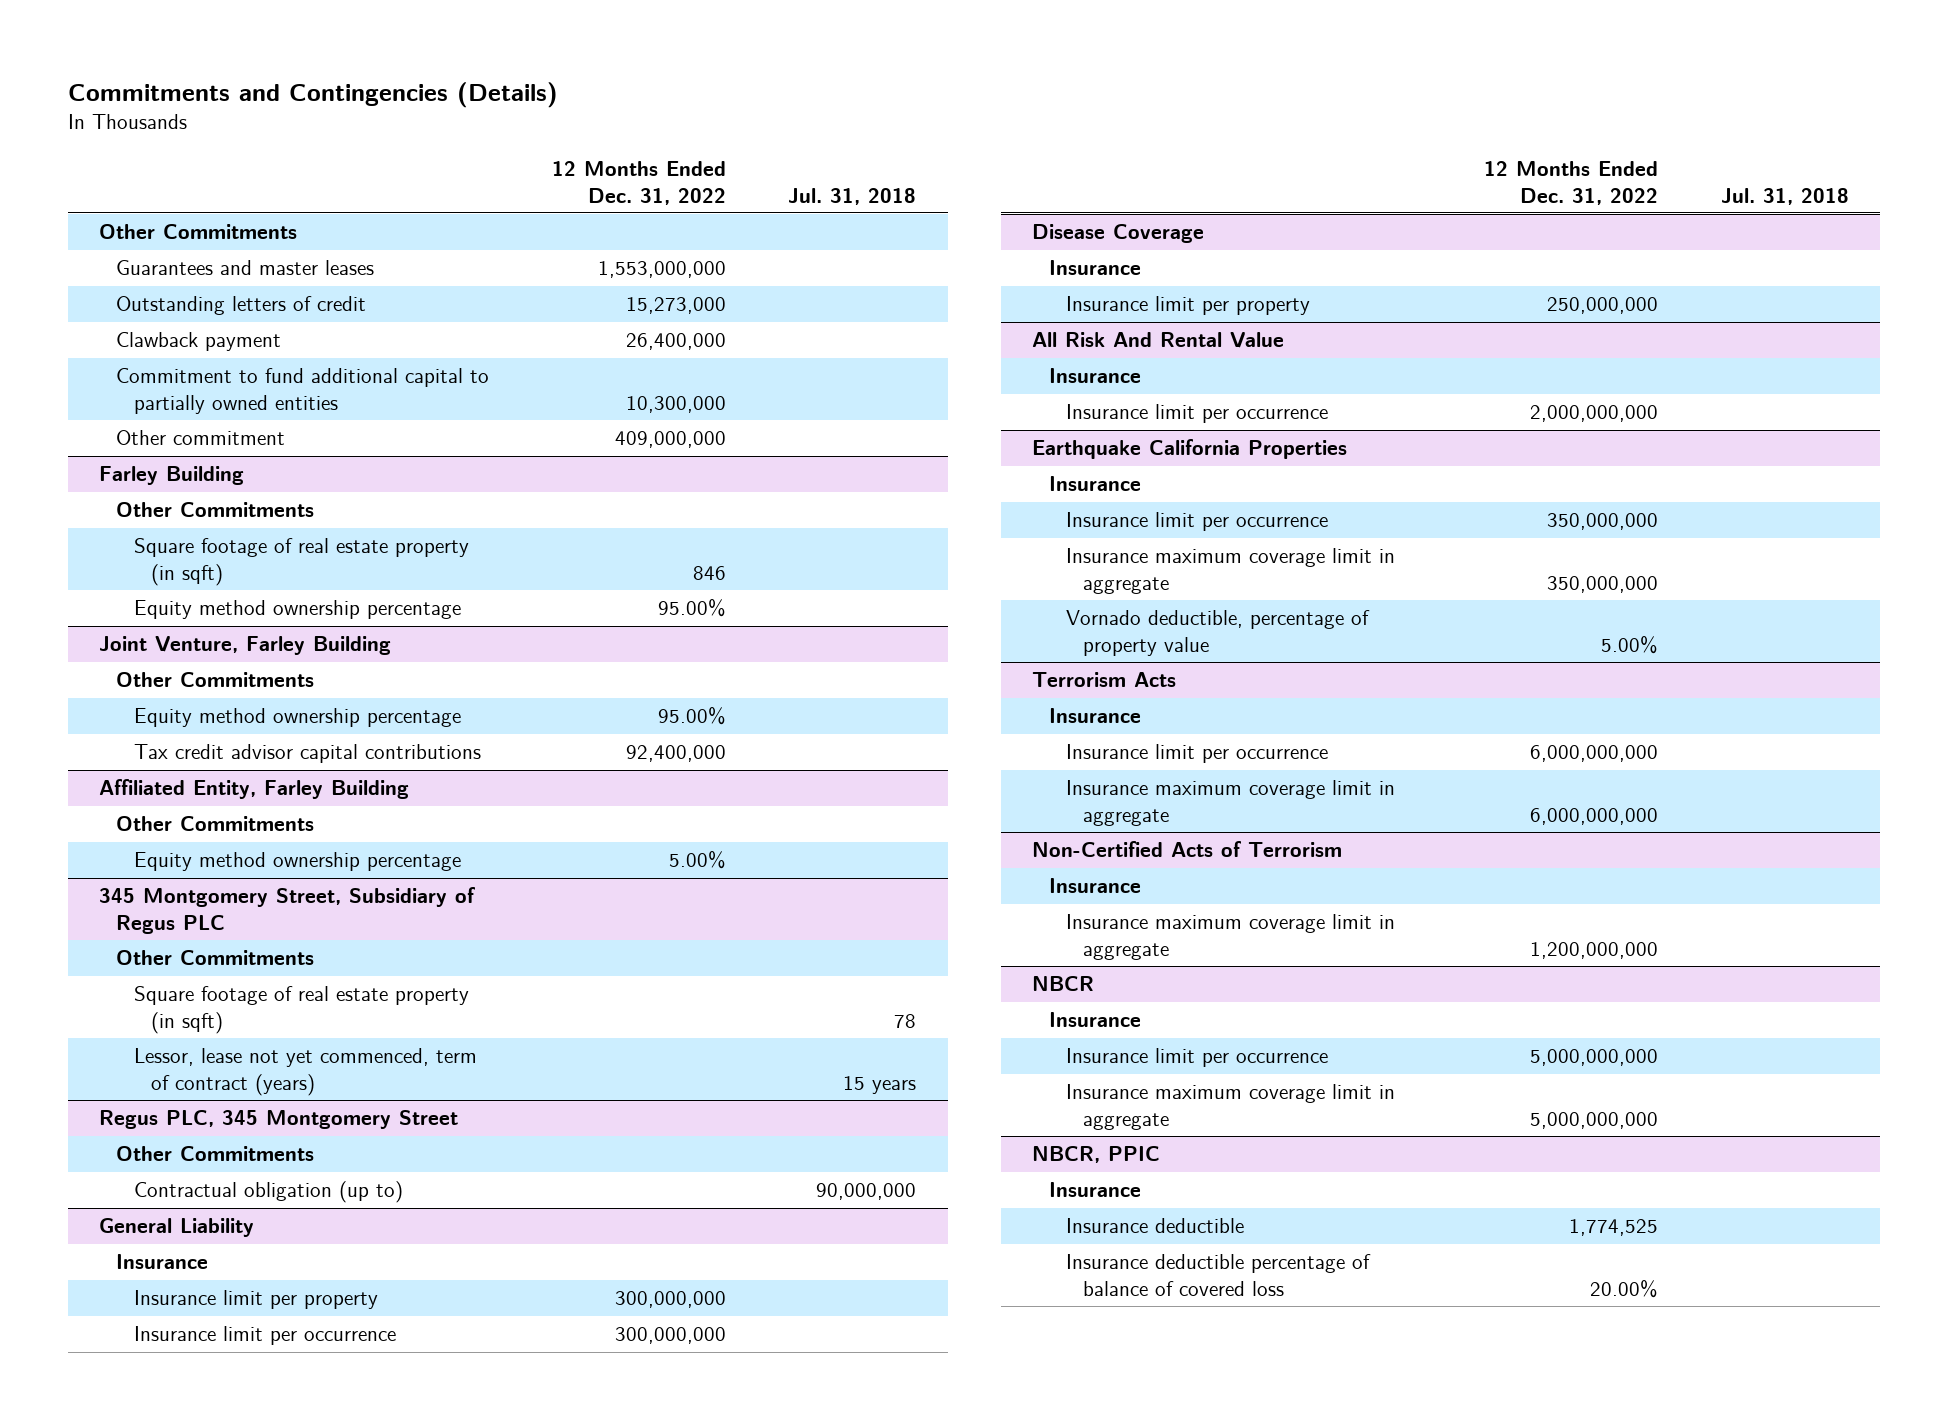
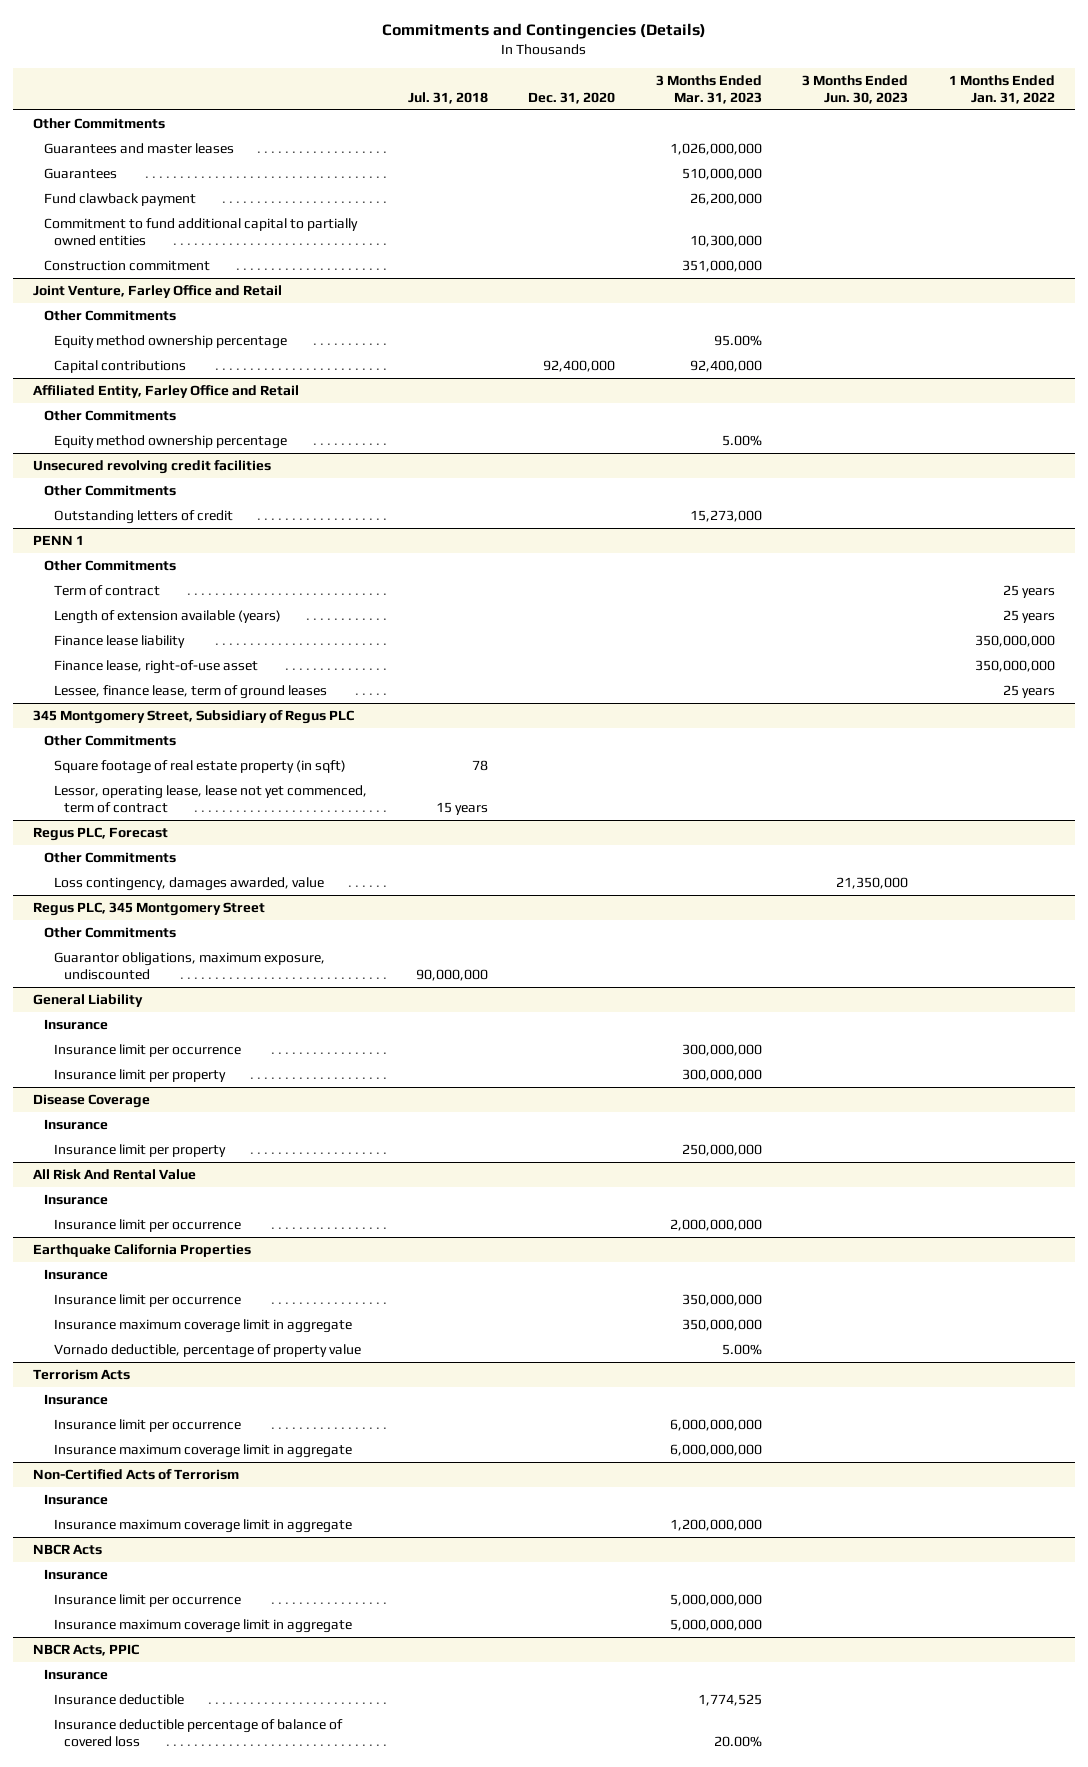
[551,160,726,205] 12 Months Ended Dec. 31, 2022 -> none
none -> [528,91,616,104] Dec. 31, 2020
none -> [655,75,762,104] 3 Months Ended Mar. 31, 2023
none -> [802,75,909,104] 3 Months Ended Jun. 30, 2023
none -> [948,75,1055,104] 1 Months Ended Jan. 31, 2022
[116,296,367,316] Outstanding letters of credit -> none
none -> [43,167,117,179] Guarantees
[116,332,282,352] Clawback payment -> [43,192,196,206] Fund clawback payment
[99,466,245,486] Farley Building -> none
[116,502,315,518] Other Commitments -> none
[133,538,469,586] Square footage of real estate property (in sqft) -> none
[133,600,461,620] Equity method ownership percentage -> none
[99,636,392,656] Joint Venture, Farley Building -> none
[116,672,315,688] Other Commitments -> none
[133,708,461,728] Equity method ownership percentage -> none
[133,744,481,764] Tax credit advisor capital contributions -> none
[99,779,410,800] Affiliated Entity, Farley Building -> none
[116,816,315,832] Other Commitments -> none
[133,852,461,872] Equity method ownership percentage -> none
[116,430,286,446] Other commitment -> [43,259,210,271] Construction commitment
none -> [33,284,283,298] Joint Venture, Farley Office and Retail
none -> [43,309,176,321] Other Commitments
none -> [54,334,288,349] Equity method ownership percentage
none -> [54,359,187,373] Capital contributions
none -> [33,384,300,398] Affiliated Entity, Farley Office and Retail
none -> [43,409,176,421] Other Commitments
none -> [54,434,288,449] Equity method ownership percentage
none -> [33,459,272,474] Unsecured revolving credit facilities
none -> [43,484,176,496] Other Commitments
none -> [54,509,234,524] Outstanding letters of credit
none -> [33,534,85,545] PENN 1
none -> [43,559,176,571] Other Commitments
none -> [54,584,161,596] Term of contract
none -> [54,609,282,624] Length of extension available (years)
none -> [54,634,186,648] Finance lease liability
none -> [54,659,259,674] Finance lease, right-of-use asset
none -> [54,684,328,699] Lessee, finance lease, term of ground leases
[133,1048,477,1096] Lessor, lease not yet commenced, term of contract (years) -> [54,784,368,813] Lessor, operating lease, lease not yet commenced, term of contract
none -> [33,826,169,841] Regus PLC, Forecast
none -> [43,851,176,863] Other Commitments
none -> [54,876,325,891] Loss contingency, damages awarded, value
[133,1181,403,1204] Contractual obligation (up to) -> [54,951,326,980] Guarantor obligations, maximum exposure, undiscounted
[133,1290,378,1310] Insurance limit per property -> [54,1068,227,1082] Insurance limit per property
[1031,976,1094,992] NBCR -> [33,1543,103,1555] NBCR Acts
[1031,1146,1160,1164] NBCR, PPIC -> [33,1643,140,1656] NBCR Acts, PPIC

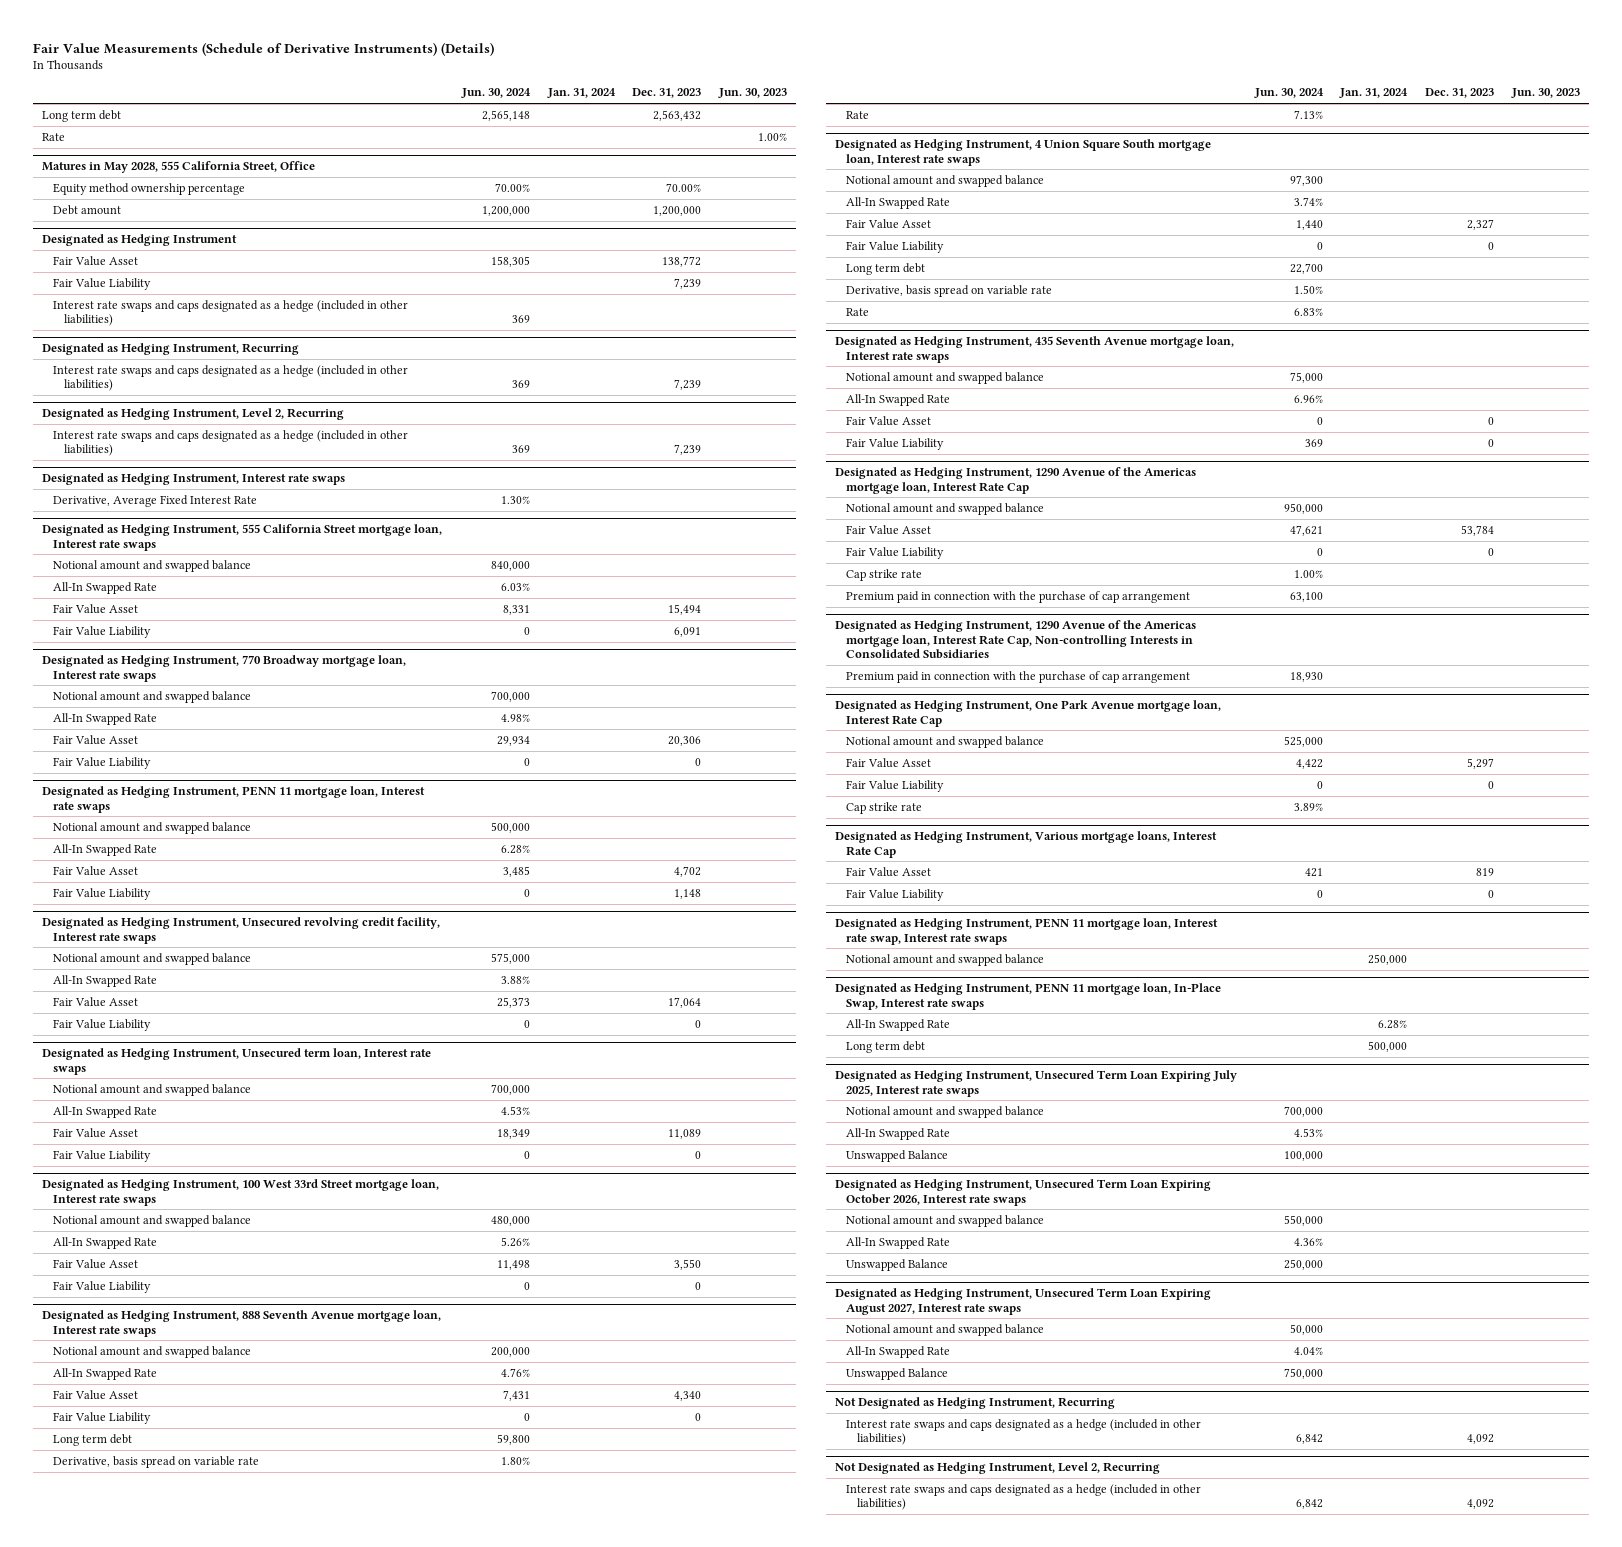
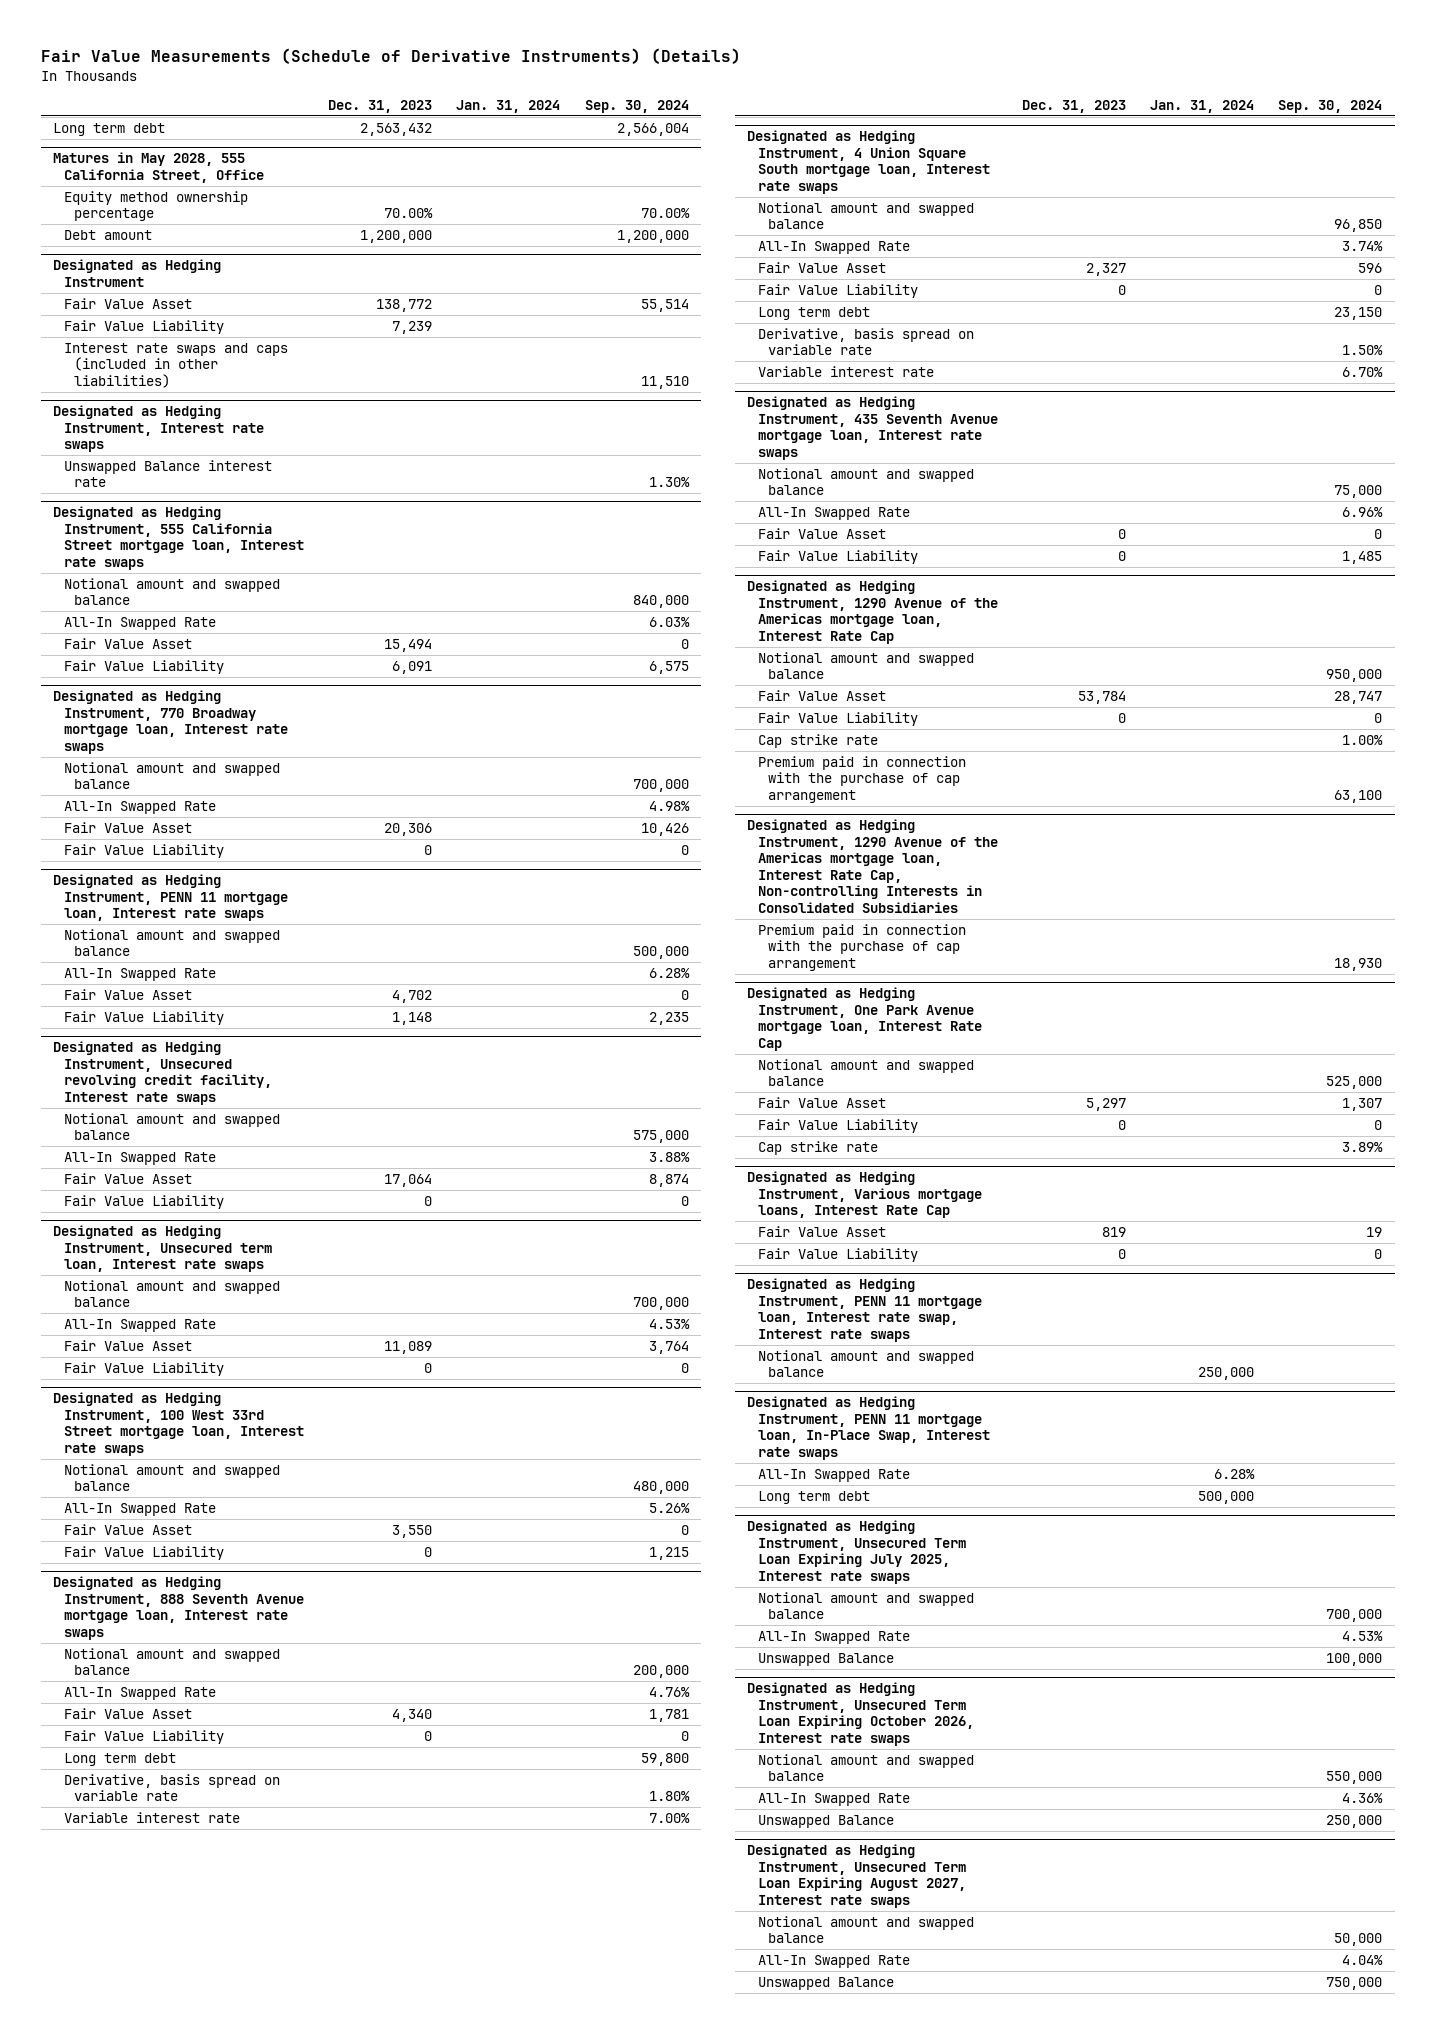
[460,88,531,99] Jun. 30, 2024 -> none
[717,88,787,99] Jun. 30, 2023 -> none
none -> [584,100,689,114] Sep. 30, 2024
[42,132,66,141] Rate -> none
[42,343,300,356] Designated as Hedging Instrument, Recurring -> none
[53,364,409,392] Interest rate swaps and caps designated as a hedge (included in other liabilities) -> none
[42,408,345,421] Designated as Hedging Instrument, Level 2, Recurring -> none
[53,429,409,457] Interest rate swaps and caps designated as a hedge (included in other liabilities) -> none
[53,299,409,327] Interest rate swaps and caps designated as a hedge (included in other liabilities) -> [63,342,288,388] Interest rate swaps and caps (included in other liabilities)
[53,494,258,507] Derivative, Average Fixed Interest Rate -> [63,459,272,488] Unswapped Balance interest rate
[846,110,870,119] Rate -> [63,1811,240,1823] Variable interest rate
[846,307,870,316] Rate -> [757,365,934,377] Variable interest rate
[835,1397,1116,1410] Not Designated as Hedging Instrument, Recurring -> none
[846,1418,1202,1446] Interest rate swaps and caps designated as a hedge (included in other liabilities) -> none
[835,1462,1161,1475] Not Designated as Hedging Instrument, Level 2, Recurring -> none
[846,1483,1202,1511] Interest rate swaps and caps designated as a hedge (included in other liabilities) -> none

